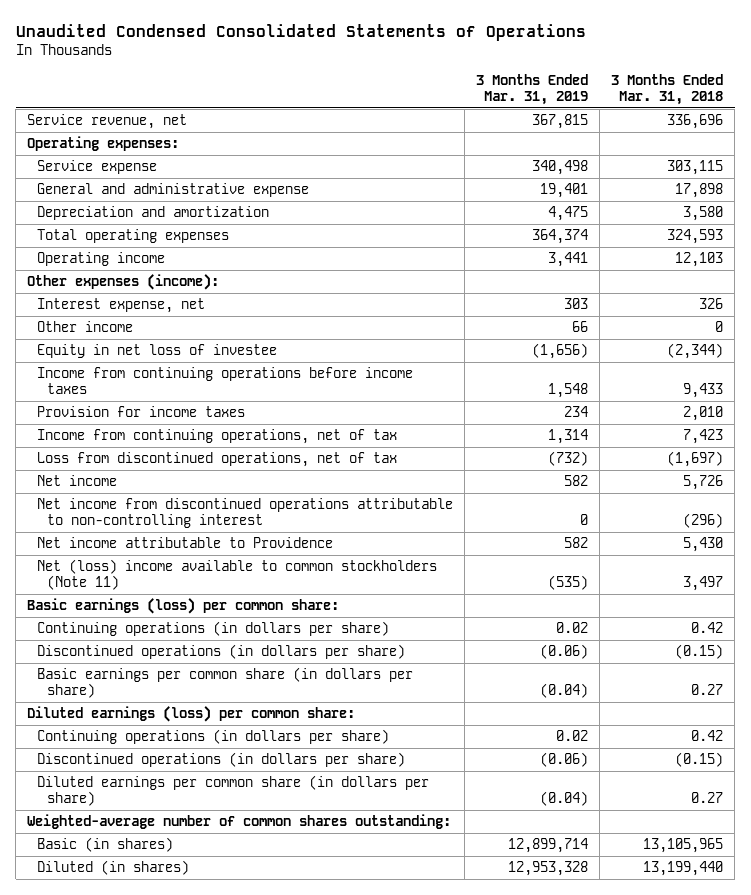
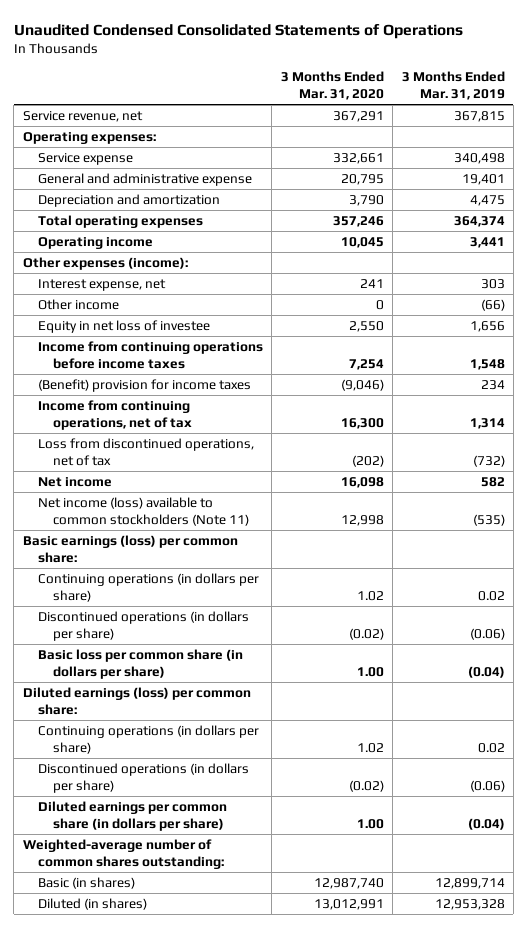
[611,73,724,105] 3 Months Ended Mar. 31, 2018 -> none
none -> [280,71,384,101] 3 Months Ended Mar. 31, 2020
[572,321,589,333] 66 -> [480,298,505,311] (66)
[532,343,589,360] (1,656) -> [469,320,505,332] 1,656
[36,406,245,418] Provision for income taxes -> [37,378,251,392] (Benefit) provision for income taxes
[36,498,453,529] Net income from discontinued operations attributable to non-controlling interest -> none
[36,537,333,549] Net income attributable to Providence -> none
[36,559,437,591] Net (loss) income available to common stockholders (Note 11) -> [37,496,249,526] Net income (loss) available to common stockholders (Note 11)
[36,667,413,699] Basic earnings per common share (in dollars per share) -> [37,648,243,679] Basic loss per common share (in dollars per share)

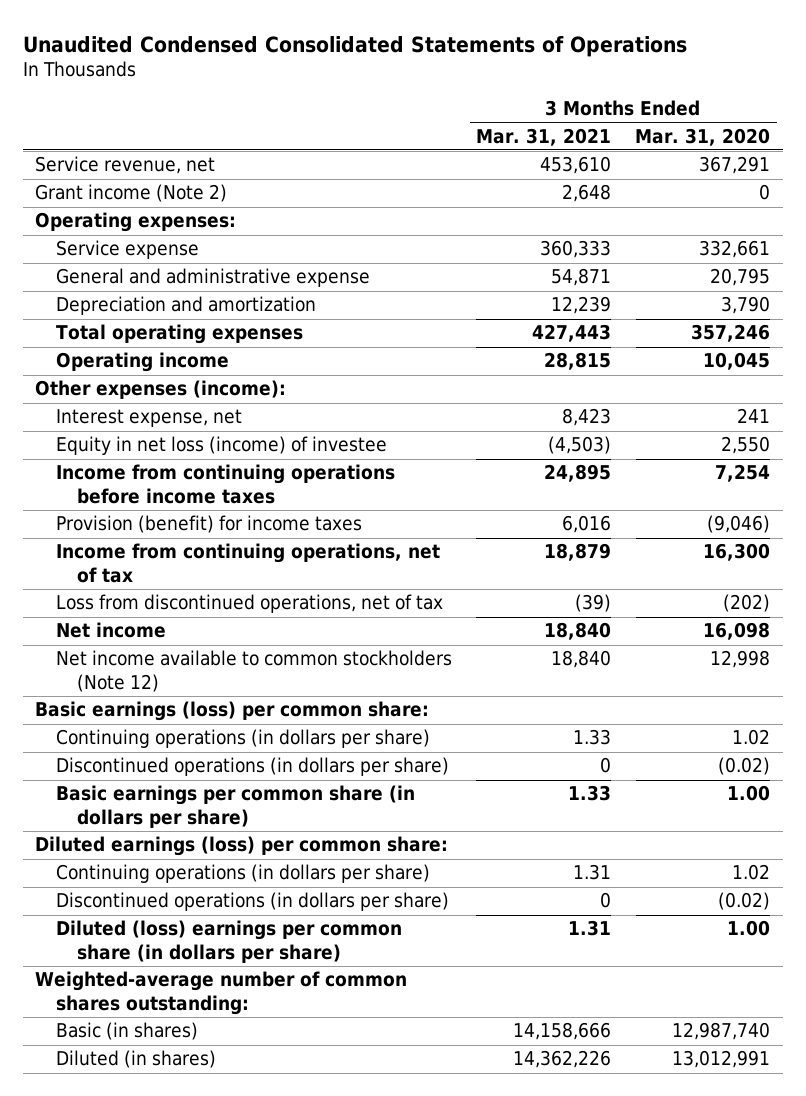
[401,71,505,101] 3 Months Ended Mar. 31, 2019 -> none
none -> [476,127,612,146] Mar. 31, 2021
none -> [35,184,228,203] Grant income (Note 2)
[37,298,119,310] Other income -> none
[37,319,210,333] Equity in net loss of investee -> [56,436,388,456] Equity in net loss (income) of investee
[37,378,251,392] (Benefit) provision for income taxes -> [56,515,363,534] Provision (benefit) for income taxes
[37,496,249,526] Net income (loss) available to common stockholders (Note 11) -> [56,650,453,692] Net income available to common stockholders (Note 12)
[37,648,243,679] Basic loss per common share (in dollars per share) -> [56,785,416,828] Basic earnings per common share (in dollars per share)
[37,800,227,831] Diluted earnings per common share (in dollars per share) -> [56,920,403,963] Diluted (loss) earnings per common share (in dollars per share)

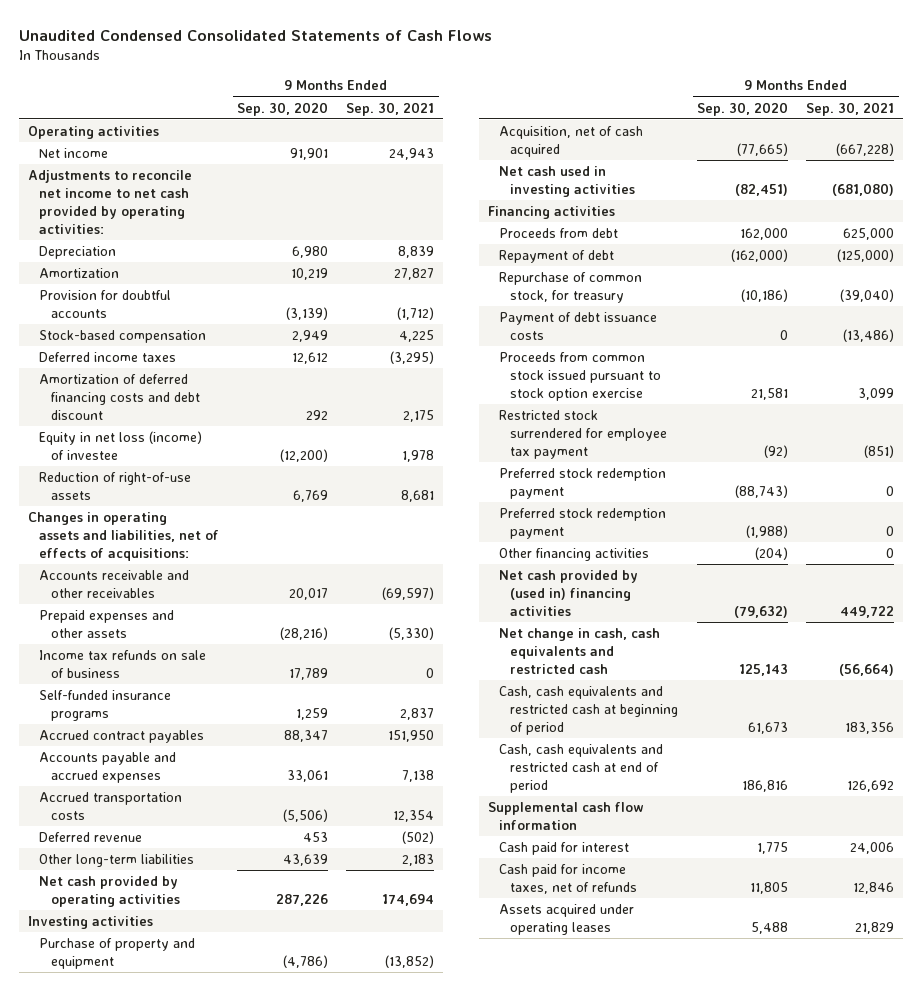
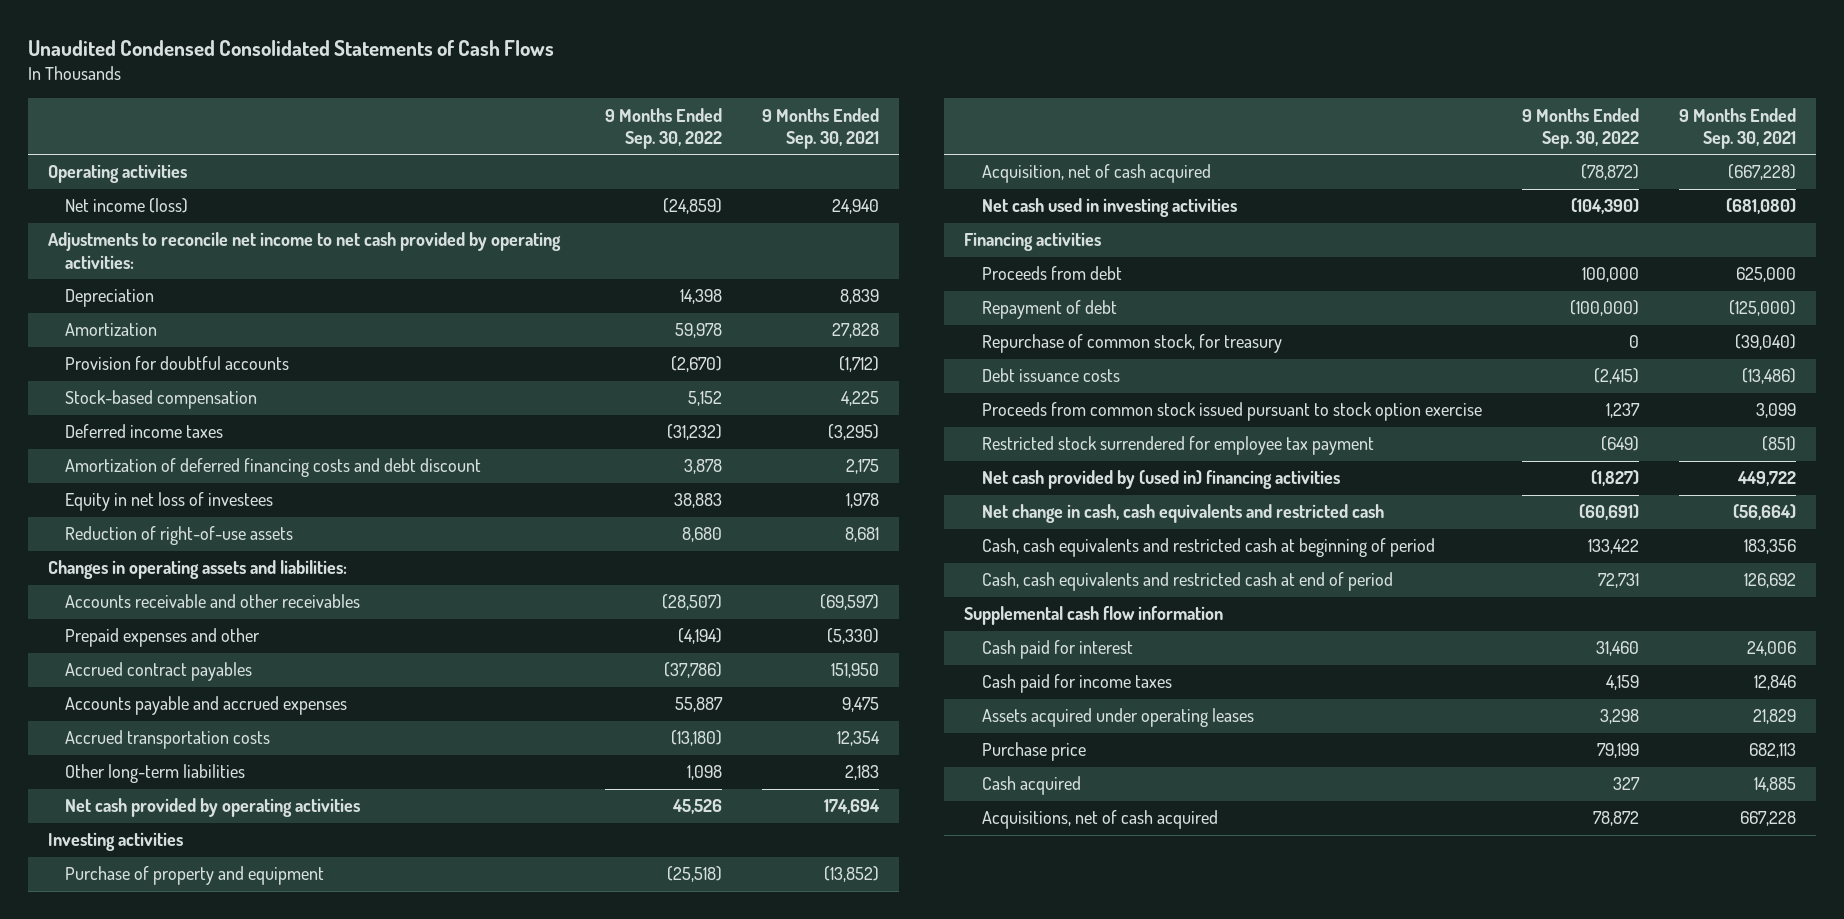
[237,101,329,116] Sep. 30, 2020 -> none
none -> [604,107,722,150] 9 Months Ended Sep. 30, 2022
[39,147,109,158] Net income -> [64,198,188,214] Net income (loss)
[389,147,435,160] 24,943 -> [832,199,880,215] 24,940
[394,267,435,280] 27,827 -> [832,323,880,339] 27,828
[39,430,203,460] Equity in net loss (income) of investee -> [64,492,273,512] Equity in net loss of investees
[28,511,220,561] Changes in operating assets and liabilities, net of effects of acquisitions: -> [47,560,347,580] Changes in operating assets and liabilities:
[39,649,207,678] Income tax refunds on sale of business -> none
[39,689,172,721] Self-funded insurance programs -> none
[39,609,175,638] Prepaid expenses and other assets -> [64,628,260,648] Prepaid expenses and other
[402,769,435,782] 7,138 -> [842,697,880,713] 9,475
[39,831,143,842] Deferred revenue -> none
[499,311,658,340] Payment of debt issuance costs -> [981,368,1120,383] Debt issuance costs
[499,467,667,499] Preferred stock redemption payment -> none
[499,507,667,539] Preferred stock redemption payment -> none
[499,547,650,561] Other financing activities -> none
[499,863,638,894] Cash paid for income taxes, net of refunds -> [981,674,1172,694] Cash paid for income taxes
none -> [981,742,1086,762] Purchase price
none -> [981,776,1081,796] Cash acquired
none -> [981,810,1218,830] Acquisitions, net of cash acquired

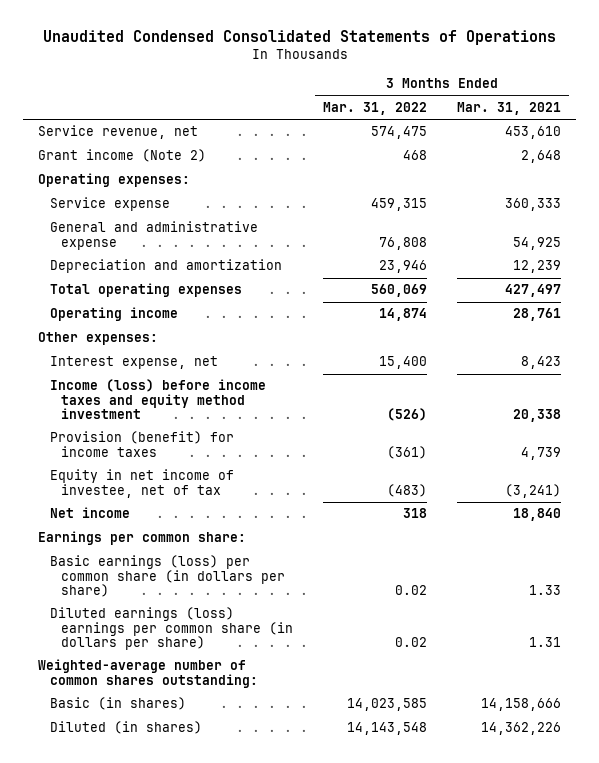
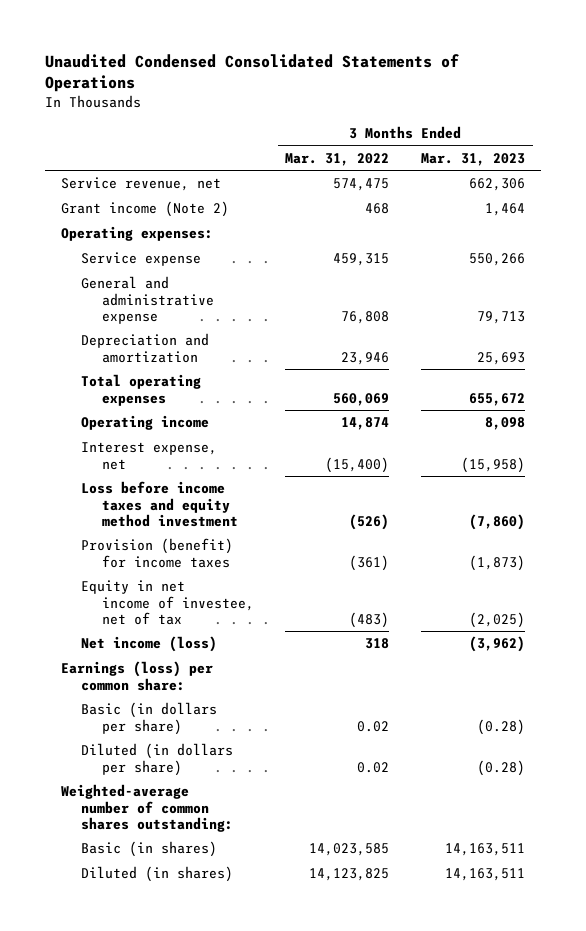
[457,101,562,115] Mar. 31, 2021 -> none
none -> [421,152,526,166] Mar. 31, 2023
[38,332,159,346] Other expenses: -> none
[378,356,427,370] 15,400 -> [325,456,390,473] (15,400)
[49,379,266,420] Income (loss) before income taxes and equity method investment -> [81,481,238,527] Loss before income taxes and equity method investment
[49,507,130,519] Net income -> [81,636,218,653] Net income (loss)
[38,531,247,546] Earnings per common share: -> [60,661,213,691] Earnings (loss) per common share:
[49,555,285,598] Basic earnings (loss) per common share (in dollars per share) -> [81,702,218,735] Basic (in dollars per share)
[49,607,293,651] Diluted earnings (loss) earnings per common share (in dollars per share) -> [81,743,234,776] Diluted (in dollars per share)
[346,722,427,736] 14,143,548 -> [309,868,390,882] 14,123,825

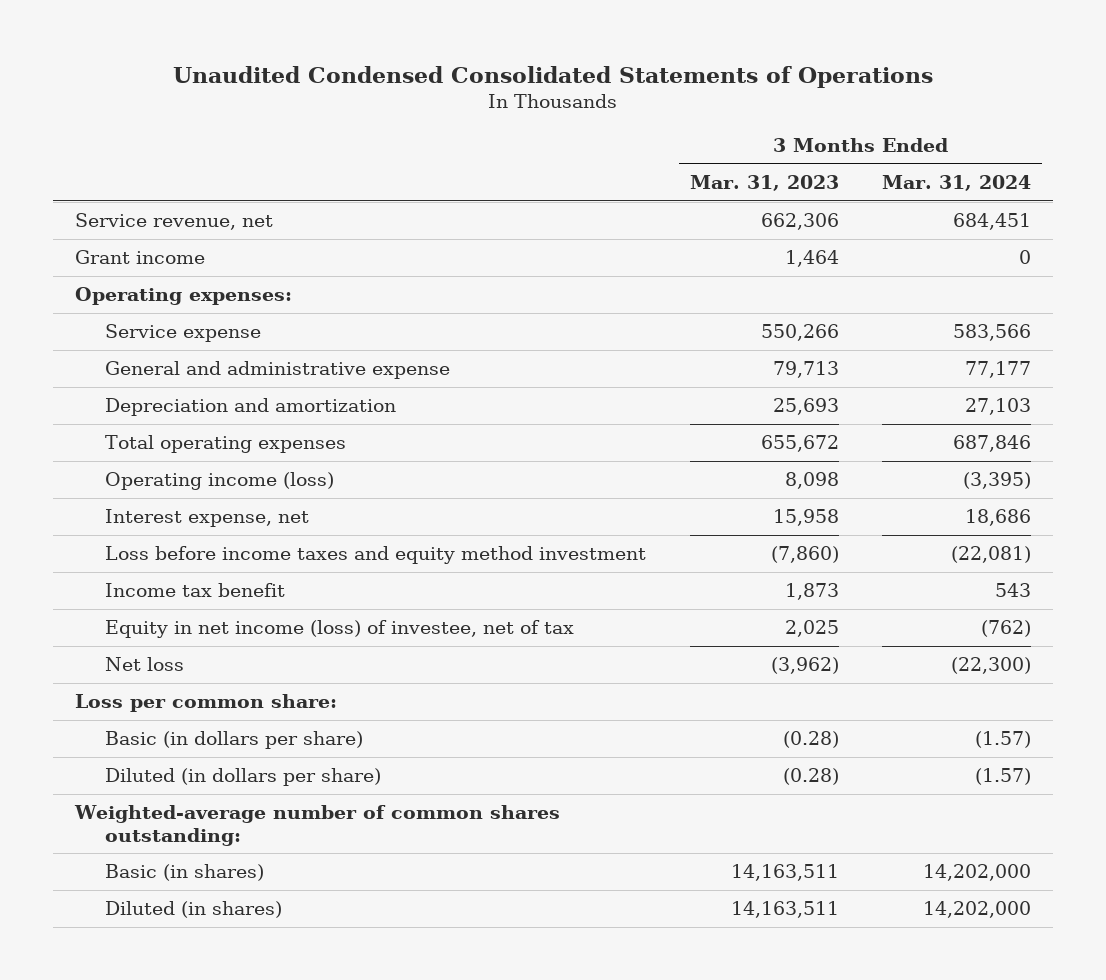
[285,152,390,166] Mar. 31, 2022 -> none
none -> [882,175,1032,192] Mar. 31, 2024
[60,201,229,218] Grant income (Note 2) -> [75,250,206,265] Grant income
[81,415,210,431] Operating income -> [105,472,335,491] Operating income (loss)
[461,456,526,473] (15,958) -> [772,509,839,527] 15,958
[81,538,234,568] Provision (benefit) for income taxes -> [105,583,286,598] Income tax benefit
[469,554,526,571] (1,873) -> [784,583,839,601] 1,873
[81,580,254,625] Equity in net income of investee, net of tax -> [105,620,575,639] Equity in net income (loss) of investee, net of tax
[469,611,526,628] (2,025) -> [784,620,839,638] 2,025
[81,636,218,653] Net income (loss) -> [105,657,185,672] Net loss
[60,661,213,691] Earnings (loss) per common share: -> [75,694,338,713] Loss per common share:

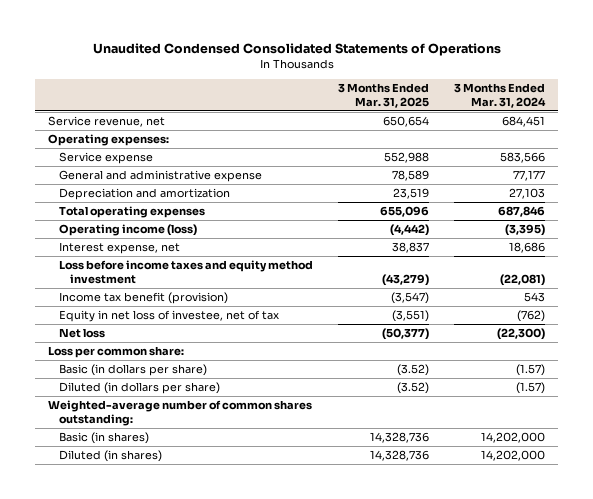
[689,175,839,192] Mar. 31, 2023 -> none
none -> [337,82,429,108] 3 Months Ended Mar. 31, 2025
[75,250,206,265] Grant income -> none
[105,583,286,598] Income tax benefit -> [58,292,228,305] Income tax benefit (provision)
[105,620,575,639] Equity in net income (loss) of investee, net of tax -> [58,310,279,323] Equity in net loss of investee, net of tax

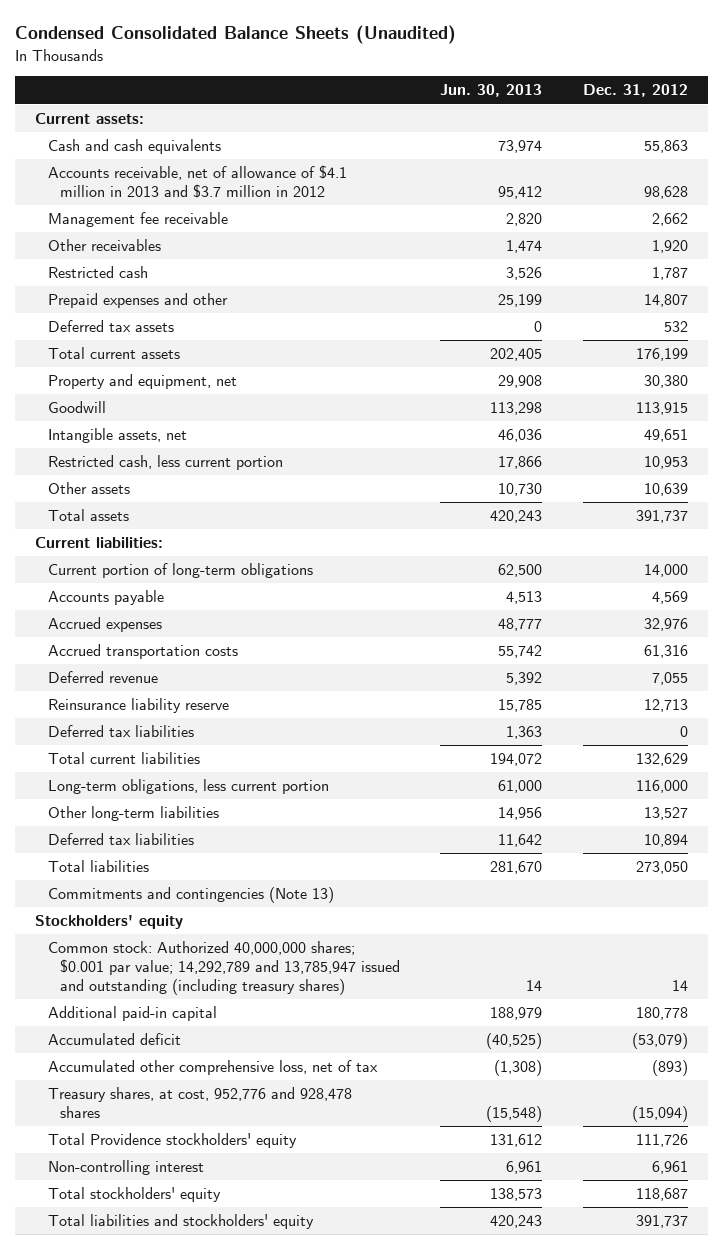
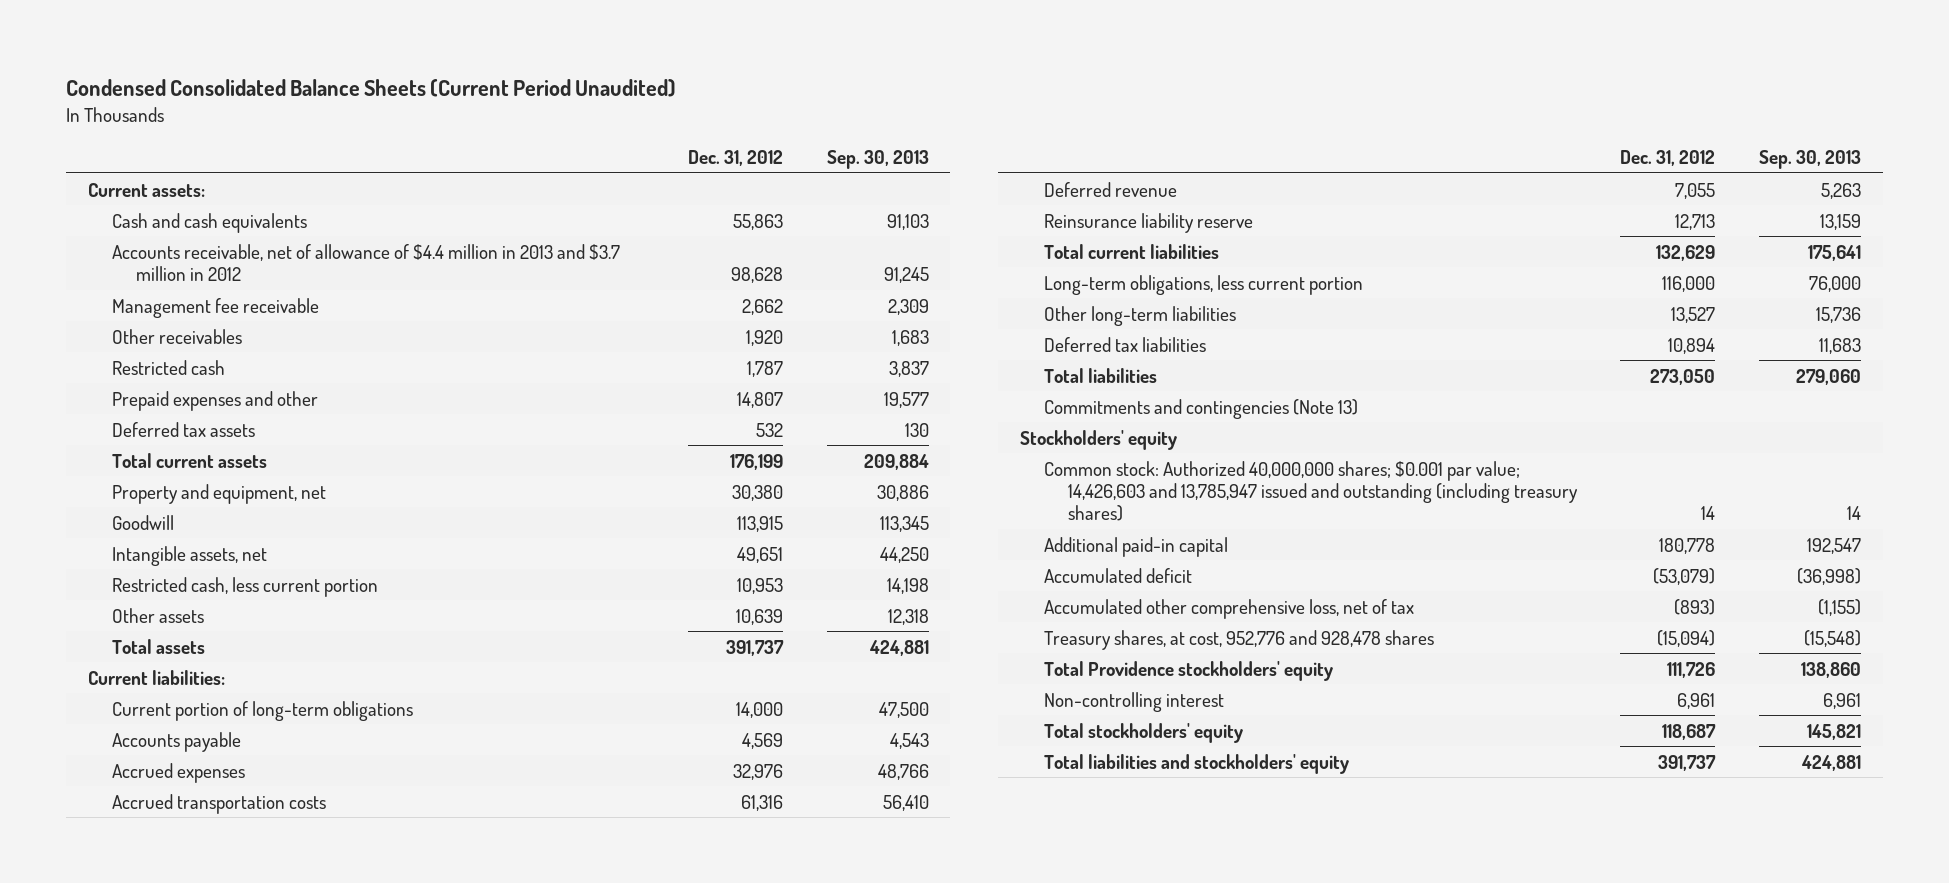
[14,25,456,45] Condensed Consolidated Balance Sheets (Unaudited) -> [66,79,677,98] Condensed Consolidated Balance Sheets (Current Period Unaudited)
[440,84,543,98] Jun. 30, 2013 -> none
none -> [826,149,929,169] Sep. 30, 2013
[47,165,347,199] Accounts receivable, net of allowance of $4.1 million in 2013 and $3.7 million in 2012 -> [111,243,620,282] Accounts receivable, net of allowance of $4.4 million in 2013 and $3.7 million in 2012
[47,725,194,738] Deferred tax liabilities -> none
[47,941,400,996] Common stock: Authorized 40,000,000 shares; $0.001 par value; 14,292,789 and 13,785,947 issued and outstanding (including treasury shares) -> [1044,460,1579,522] Common stock: Authorized 40,000,000 shares; $0.001 par value; 14,426,603 and 13,785,947 issued and outstanding (including treasury shares)

